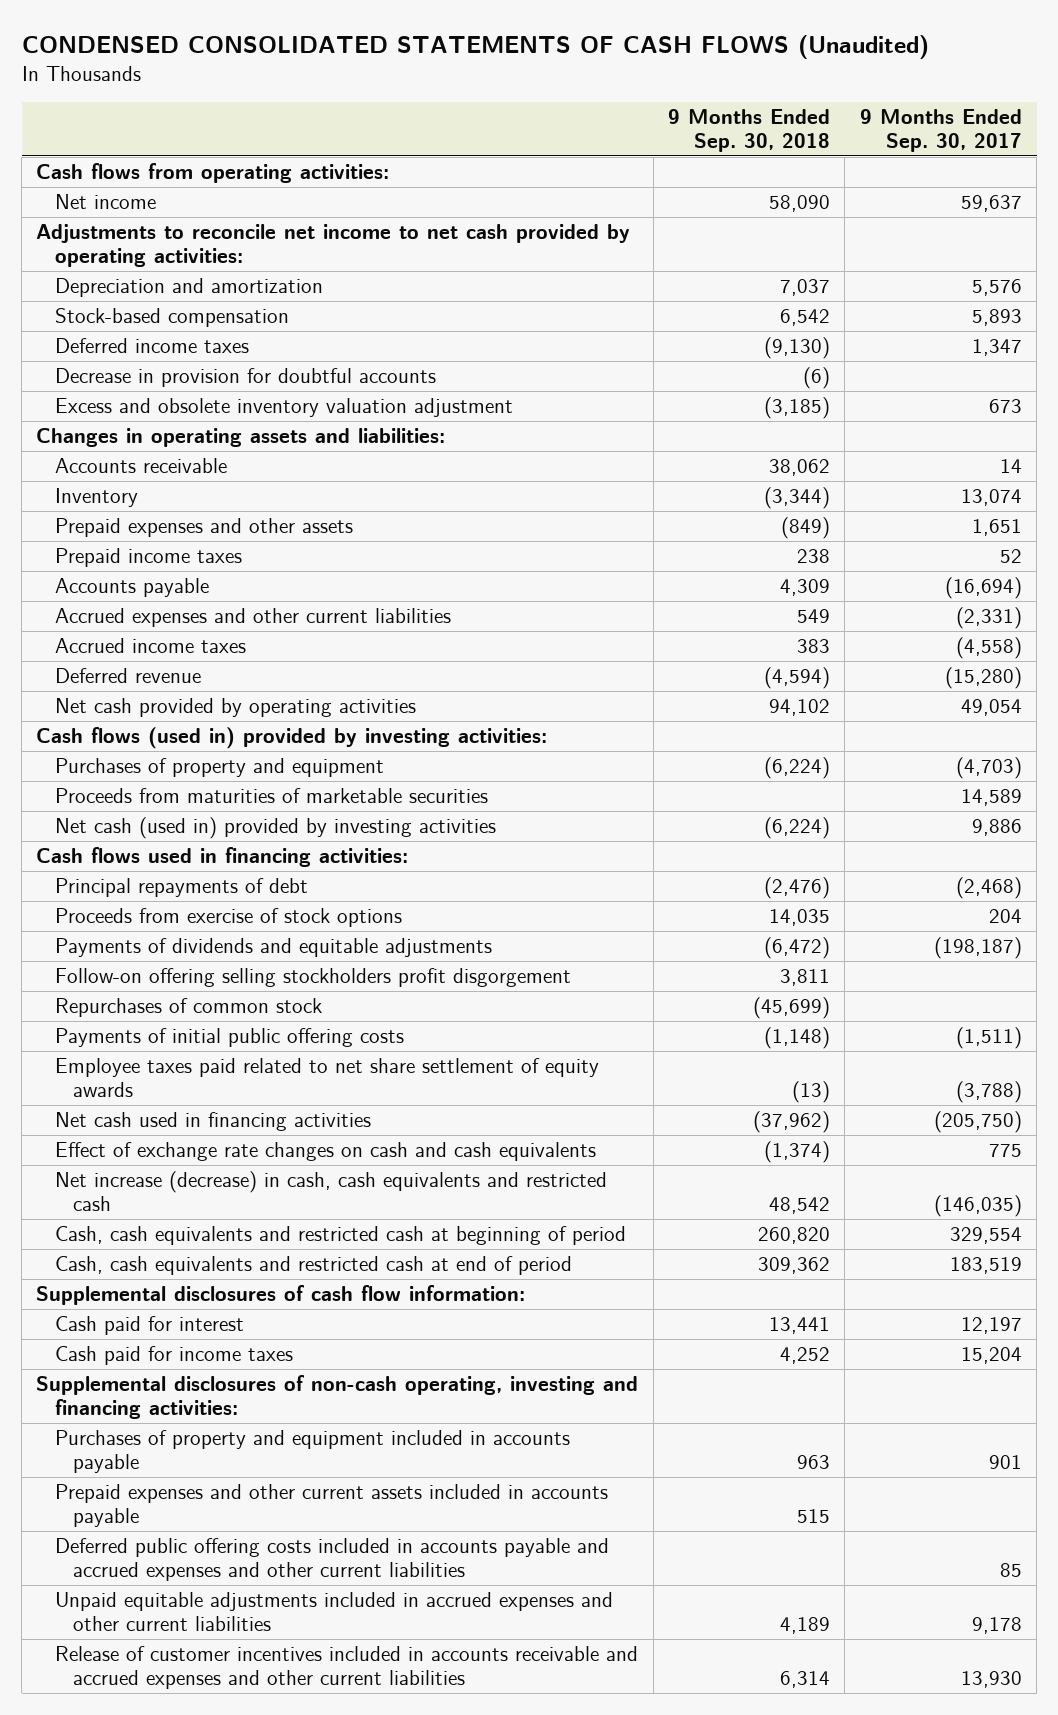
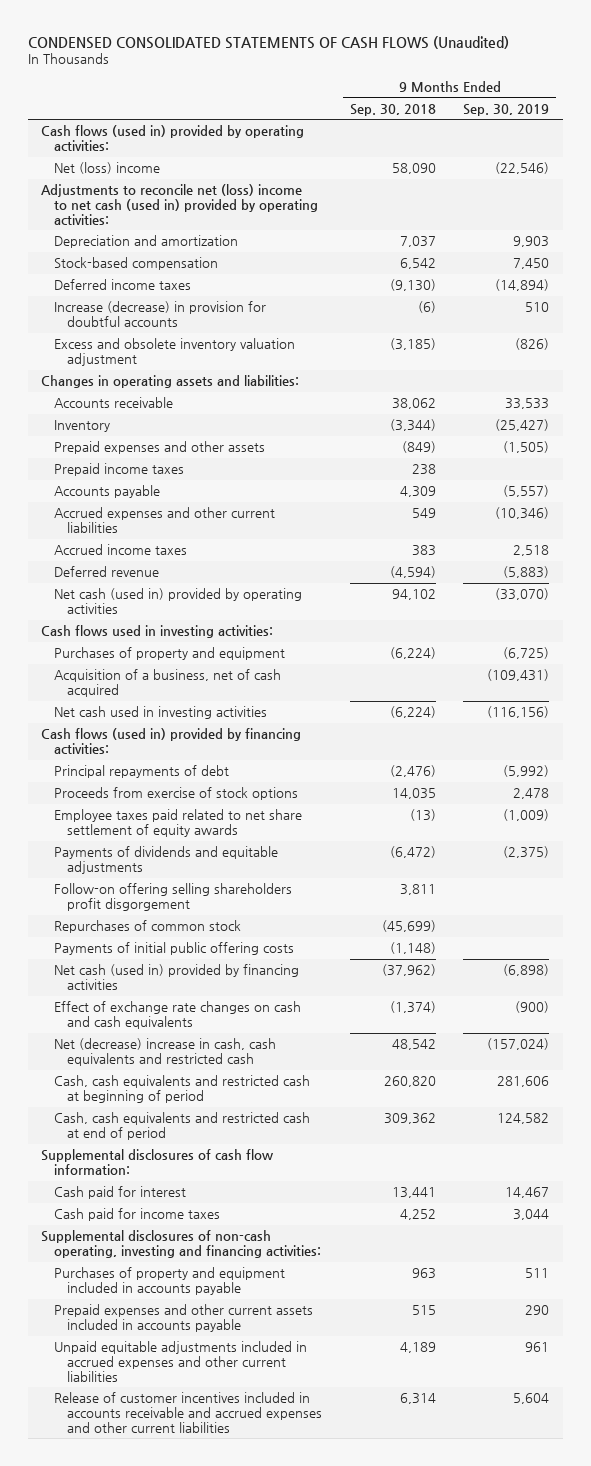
[859,108,1022,152] 9 Months Ended Sep. 30, 2017 -> none
none -> [463,103,550,116] Sep. 30, 2019
[36,163,390,184] Cash flows from operating activities: -> [41,125,305,152] Cash flows (used in) provided by operating activities:
[54,194,156,210] Net income -> [54,162,161,175] Net (loss) income
[36,224,631,268] Adjustments to reconcile net income to net cash provided by operating activities: -> [41,184,319,225] Adjustments to reconcile net (loss) income to net cash (used in) provided by operating activities:
[54,368,436,388] Decrease in provision for doubtful accounts -> [54,301,267,328] Increase (decrease) in provision for doubtful accounts
[54,698,416,718] Net cash provided by operating activities -> [54,588,303,615] Net cash (used in) provided by operating activities
[36,727,548,750] Cash flows (used in) provided by investing activities: -> [41,625,274,639] Cash flows used in investing activities:
[54,788,488,804] Proceeds from maturities of marketable securities -> none
none -> [54,669,282,698] Acquisition of a business, net of cash acquired
[54,817,496,840] Net cash (used in) provided by investing activities -> [54,706,268,720] Net cash used in investing activities
[36,847,409,868] Cash flows used in financing activities: -> [41,728,302,755] Cash flows (used in) provided by financing activities:
[54,1058,599,1098] Employee taxes paid related to net share settlement of equity awards -> [54,809,303,838] Employee taxes paid related to net share settlement of equity awards
[54,968,571,988] Follow-on offering selling stockholders profit disgorgement -> [54,883,293,912] Follow-on offering selling shareholders profit disgorgement
[54,1112,371,1132] Net cash used in financing activities -> [54,964,300,991] Net cash (used in) provided by financing activities
[54,1171,607,1212] Net increase (decrease) in cash, cash equivalents and restricted cash -> [54,1038,277,1067] Net (decrease) increase in cash, cash equivalents and restricted cash
[54,1538,609,1582] Deferred public offering costs included in accounts payable and accrued expenses and other current liabilities -> none

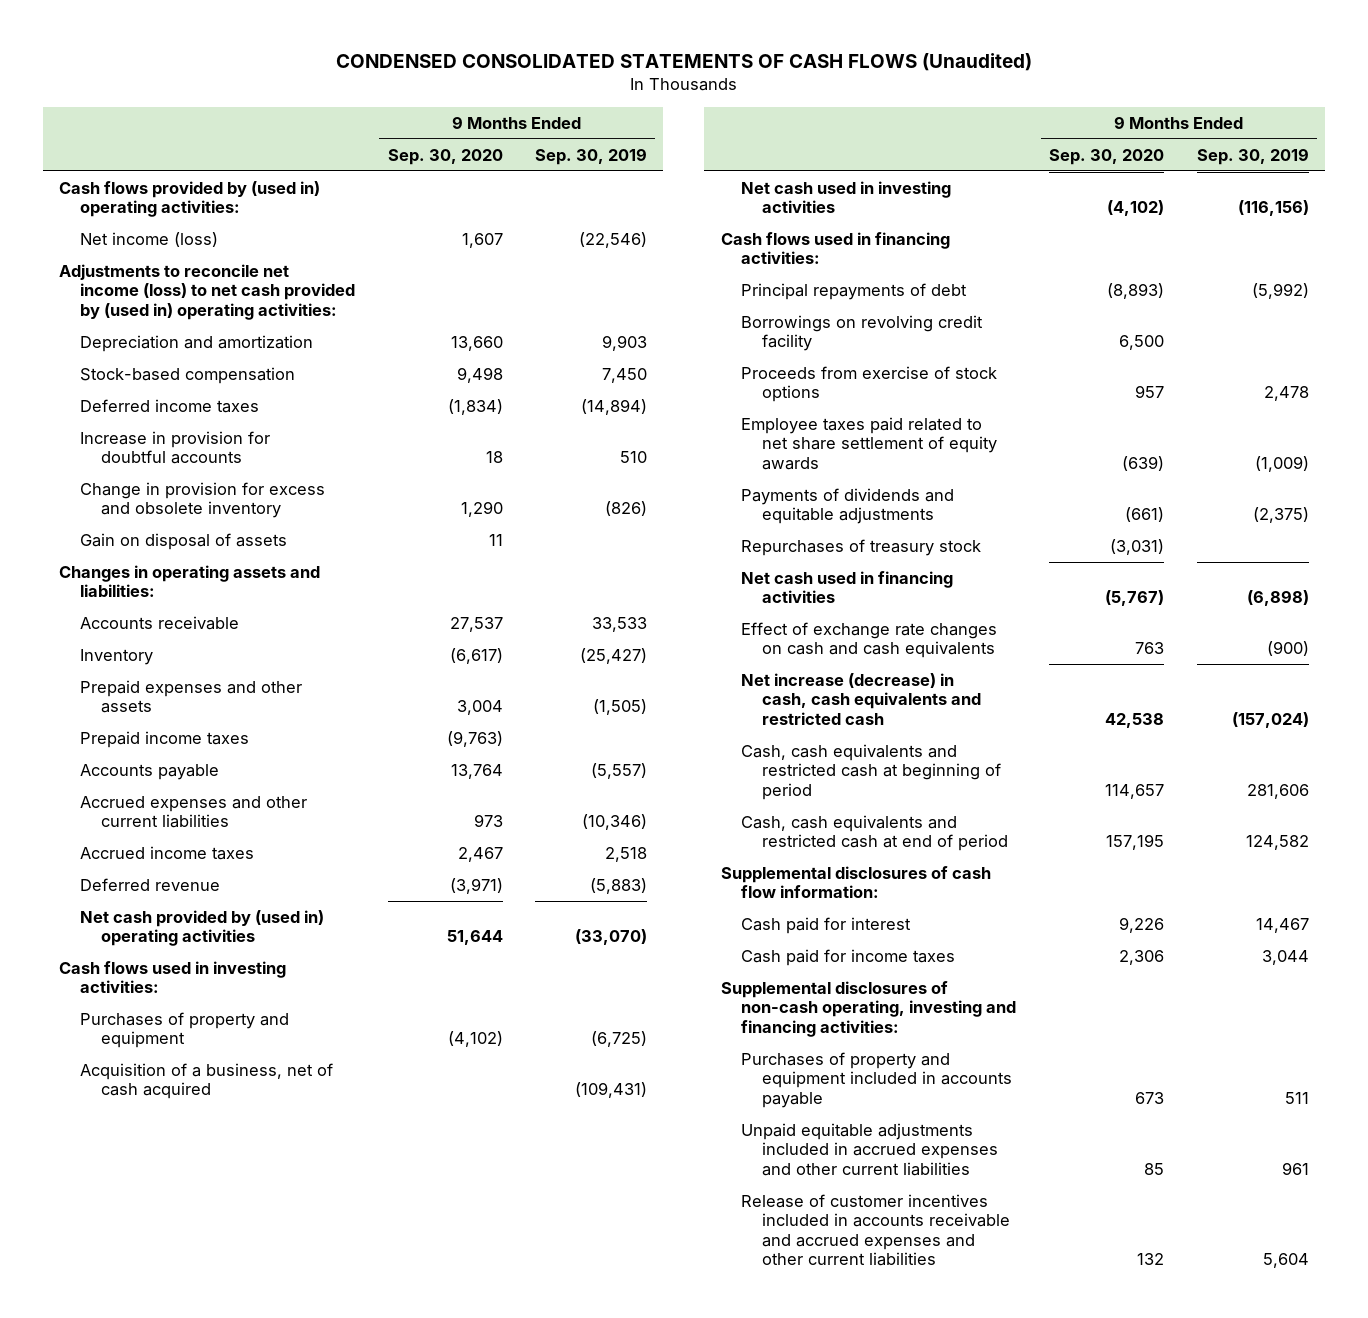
[349,103,436,116] Sep. 30, 2018 -> none
none -> [387,148,503,165] Sep. 30, 2020
[41,125,305,152] Cash flows (used in) provided by operating activities: -> [59,180,321,218] Cash flows provided by (used in) operating activities:
[54,162,161,175] Net (loss) income -> [79,231,218,247] Net income (loss)
[41,184,319,225] Adjustments to reconcile net (loss) income to net cash (used in) provided by operating activities: -> [59,263,355,320] Adjustments to reconcile net income (loss) to net cash provided by (used in) operating activities:
[54,301,267,328] Increase (decrease) in provision for doubtful accounts -> [79,430,270,465] Increase in provision for doubtful accounts
[54,338,296,367] Excess and obsolete inventory valuation adjustment -> [79,481,325,519] Change in provision for excess and obsolete inventory
none -> [79,532,287,550] Gain on disposal of assets
[54,588,303,615] Net cash (used in) provided by operating activities -> [79,909,324,947] Net cash provided by (used in) operating activities
[41,728,302,755] Cash flows (used in) provided by financing activities: -> [720,231,950,265] Cash flows used in financing activities:
none -> [741,314,984,352] Borrowings on revolving credit facility
[54,883,293,912] Follow-on offering selling shareholders profit disgorgement -> none
[54,942,295,956] Payments of initial public offering costs -> none
[54,920,242,934] Repurchases of common stock -> [741,538,982,556] Repurchases of treasury stock
[54,964,300,991] Net cash (used in) provided by financing activities -> [741,570,954,604] Net cash used in financing activities
[54,1038,277,1067] Net (decrease) increase in cash, cash equivalents and restricted cash -> [741,672,982,725] Net increase (decrease) in cash, cash equivalents and restricted cash
[54,1304,314,1333] Prepaid expenses and other current assets included in accounts payable -> none

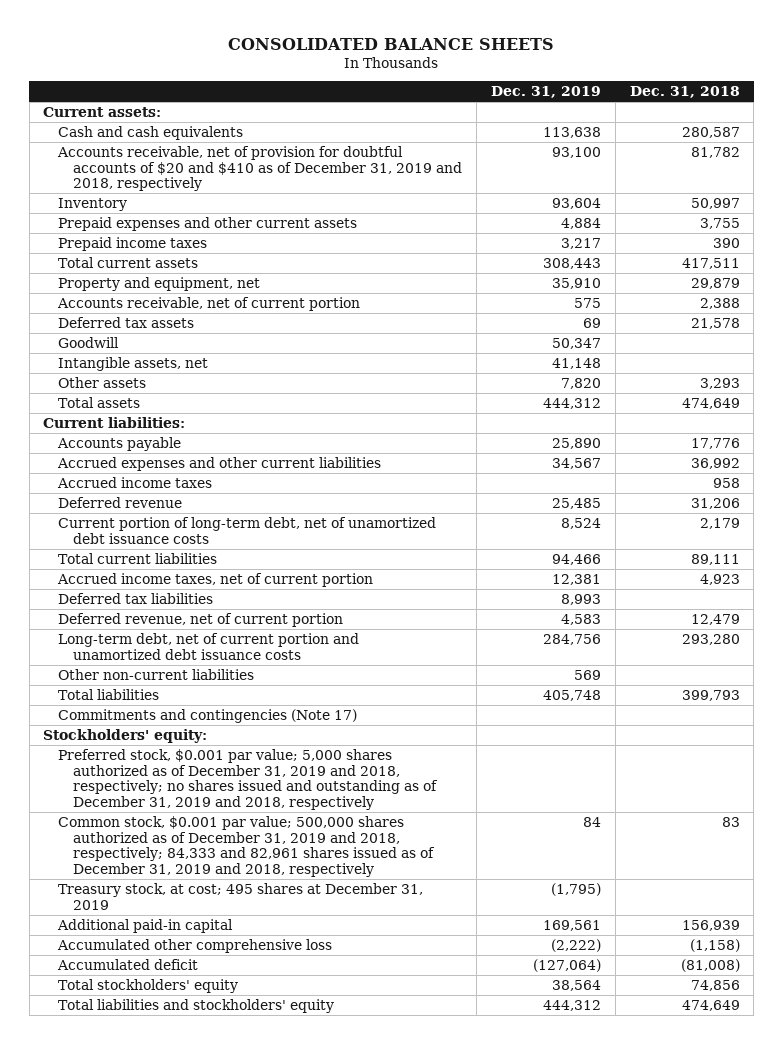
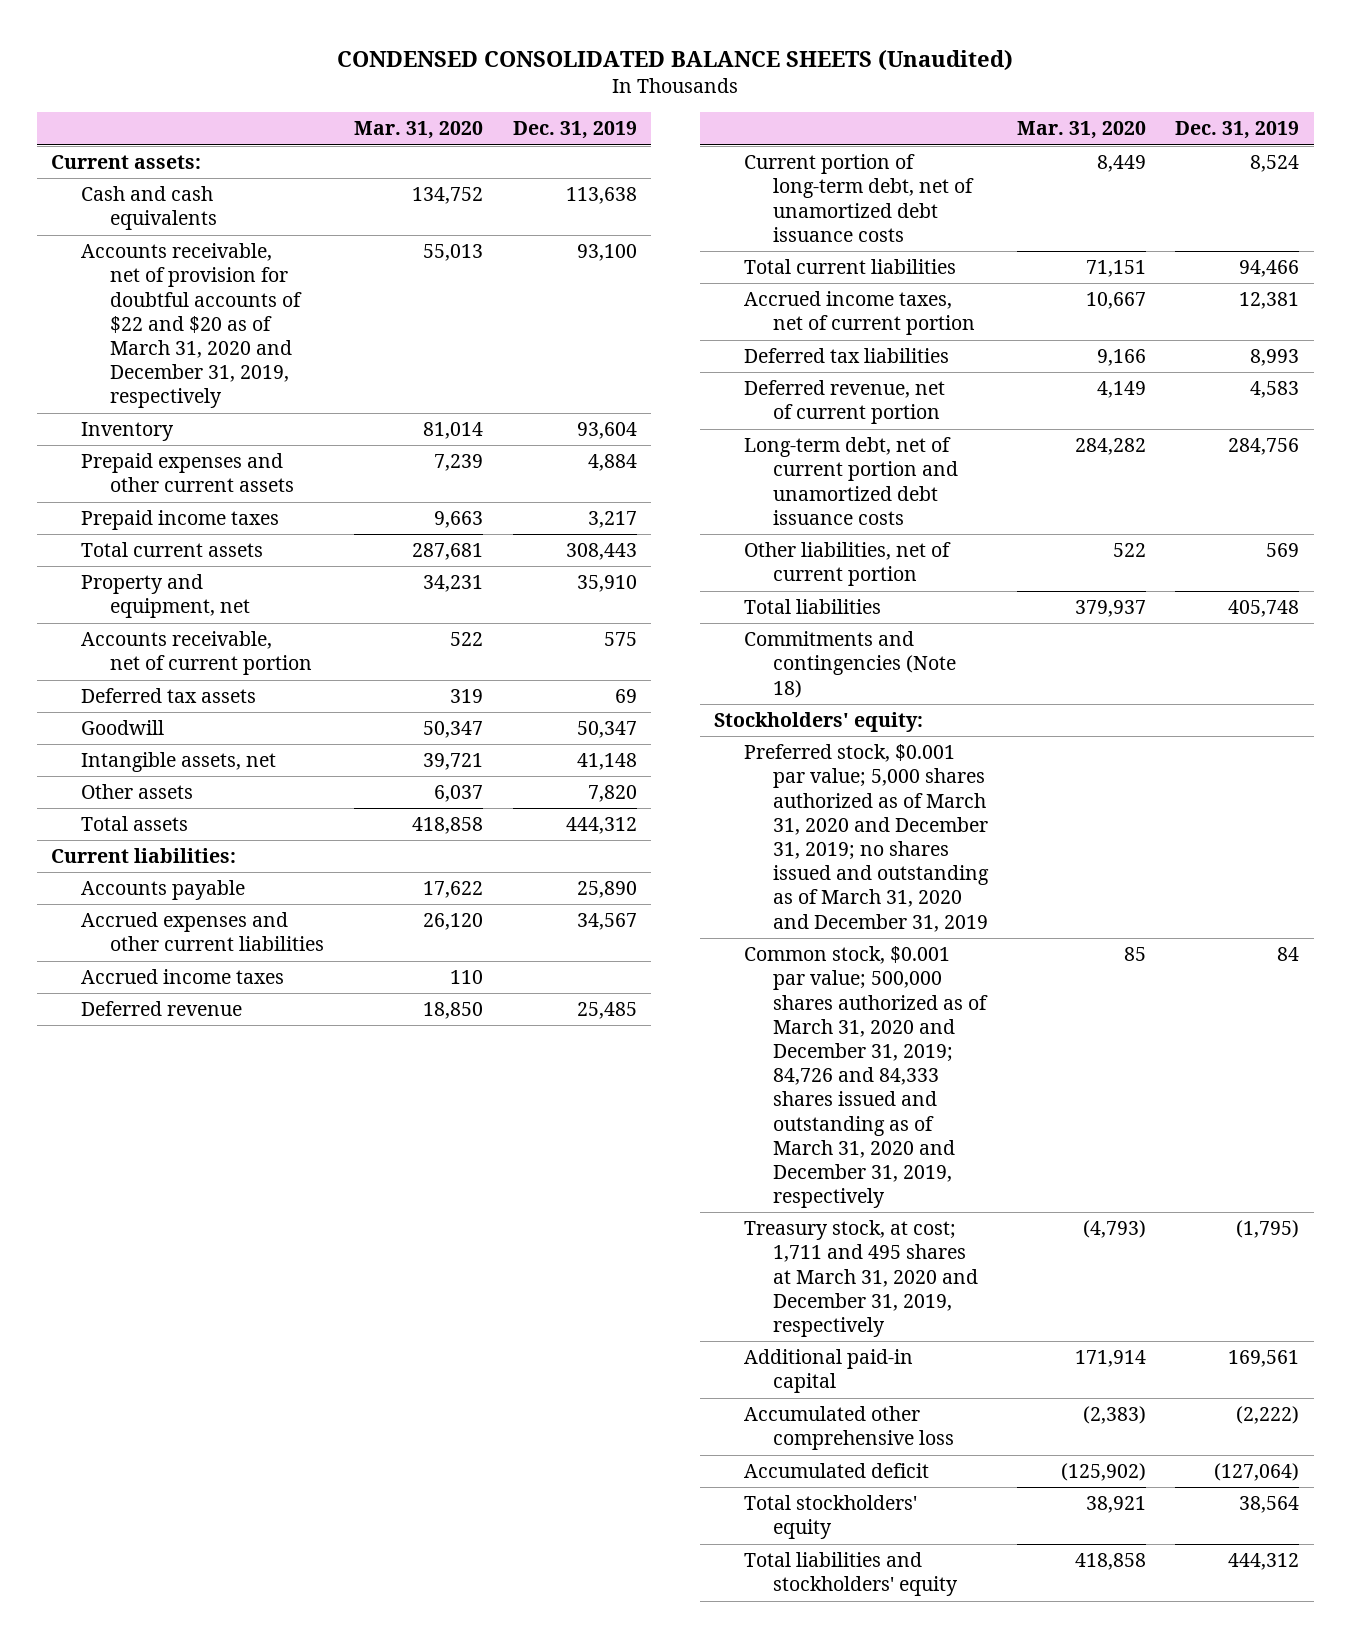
[228,37,555,50] CONSOLIDATED BALANCE SHEETS -> [337,49,1014,71] CONDENSED CONSOLIDATED BALANCE SHEETS (Unaudited)
[629,86,740,99] Dec. 31, 2018 -> none
none -> [354,121,484,140] Mar. 31, 2020
[57,145,463,192] Accounts receivable, net of provision for doubtful accounts of $20 and $410 as of December 31, 2019 and 2018, respectively -> [80,243,303,409] Accounts receivable, net of provision for doubtful accounts of $22 and $20 as of March 31, 2020 and December 31, 2019, respectively
[58,668,255,680] Other non-current liabilities -> [743,542,951,587] Other liabilities, net of current portion
[58,708,358,723] Commitments and contingencies (Note 17) -> [743,631,956,698] Commitments and contingencies (Note 18)
[58,748,439,811] Preferred stock, $0.001 par value; 5,000 shares authorized as of December 31, 2019 and 2018, respectively; no shares issued and outstanding as of December 31, 2019 and 2018, respectively -> [743,744,989,932] Preferred stock, $0.001 par value; 5,000 shares authorized as of March 31, 2020 and December 31, 2019; no shares issued and outstanding as of March 31, 2020 and December 31, 2019
[58,815,436,878] Common stock, $0.001 par value; 500,000 shares authorized as of December 31, 2019 and 2018, respectively; 84,333 and 82,961 shares issued as of December 31, 2019 and 2018, respectively -> [743,946,988,1209] Common stock, $0.001 par value; 500,000 shares authorized as of March 31, 2020 and December 31, 2019; 84,726 and 84,333 shares issued and outstanding as of March 31, 2020 and December 31, 2019, respectively
[58,882,424,910] Treasury stock, at cost; 495 shares at December 31, 2019 -> [743,1220,978,1337] Treasury stock, at cost; 1,711 and 495 shares at March 31, 2020 and December 31, 2019, respectively

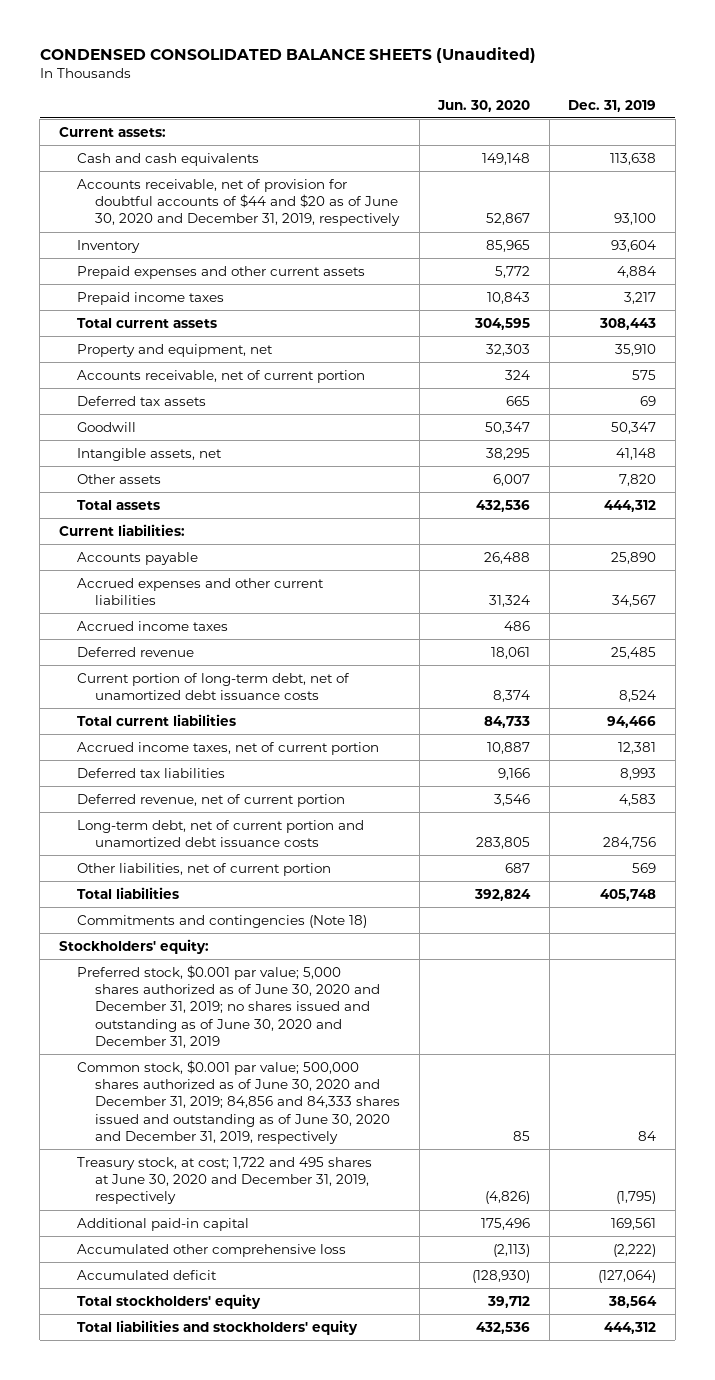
[354,121,484,140] Mar. 31, 2020 -> none
none -> [437,99,531,112] Jun. 30, 2020
[80,243,303,409] Accounts receivable, net of provision for doubtful accounts of $22 and $20 as of March 31, 2020 and December 31, 2019, respectively -> [76,178,401,227] Accounts receivable, net of provision for doubtful accounts of $44 and $20 as of June 30, 2020 and December 31, 2019, respectively
[743,744,989,932] Preferred stock, $0.001 par value; 5,000 shares authorized as of March 31, 2020 and December 31, 2019; no shares issued and outstanding as of March 31, 2020 and December 31, 2019 -> [76,964,381,1049] Preferred stock, $0.001 par value; 5,000 shares authorized as of June 30, 2020 and December 31, 2019; no shares issued and outstanding as of June 30, 2020 and December 31, 2019
[743,946,988,1209] Common stock, $0.001 par value; 500,000 shares authorized as of March 31, 2020 and December 31, 2019; 84,726 and 84,333 shares issued and outstanding as of March 31, 2020 and December 31, 2019, respectively -> [76,1059,401,1145] Common stock, $0.001 par value; 500,000 shares authorized as of June 30, 2020 and December 31, 2019; 84,856 and 84,333 shares issued and outstanding as of June 30, 2020 and December 31, 2019, respectively
[743,1220,978,1337] Treasury stock, at cost; 1,711 and 495 shares at March 31, 2020 and December 31, 2019, respectively -> [76,1156,372,1205] Treasury stock, at cost; 1,722 and 495 shares at June 30, 2020 and December 31, 2019, respectively

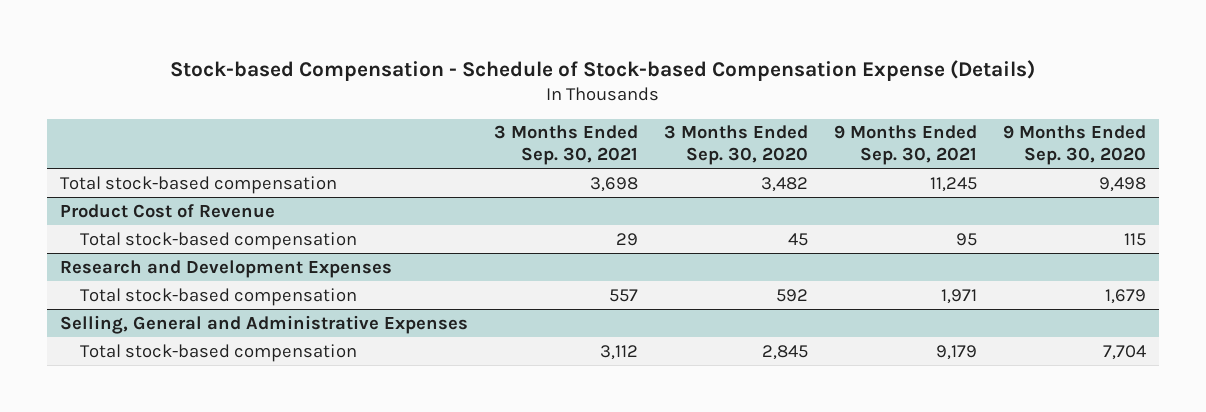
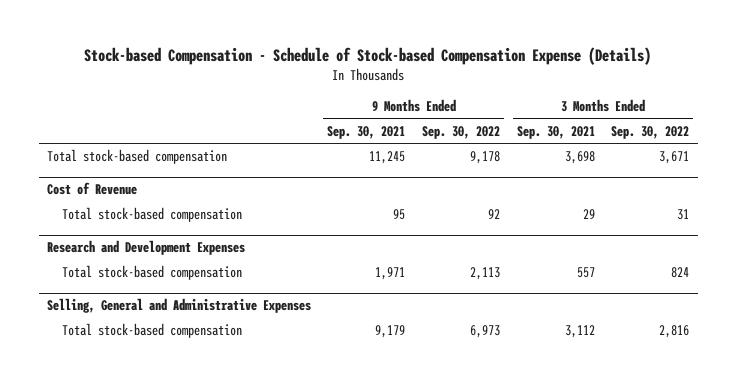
[664,125,809,166] 3 Months Ended Sep. 30, 2020 -> none
[1002,125,1146,166] 9 Months Ended Sep. 30, 2020 -> none
none -> [422,125,501,139] Sep. 30, 2022
none -> [611,125,690,139] Sep. 30, 2022
[60,203,276,218] Product Cost of Revenue -> [46,182,137,196] Cost of Revenue

